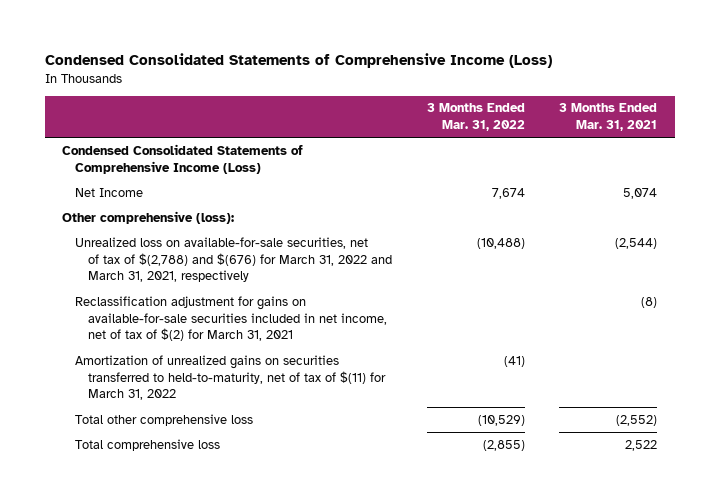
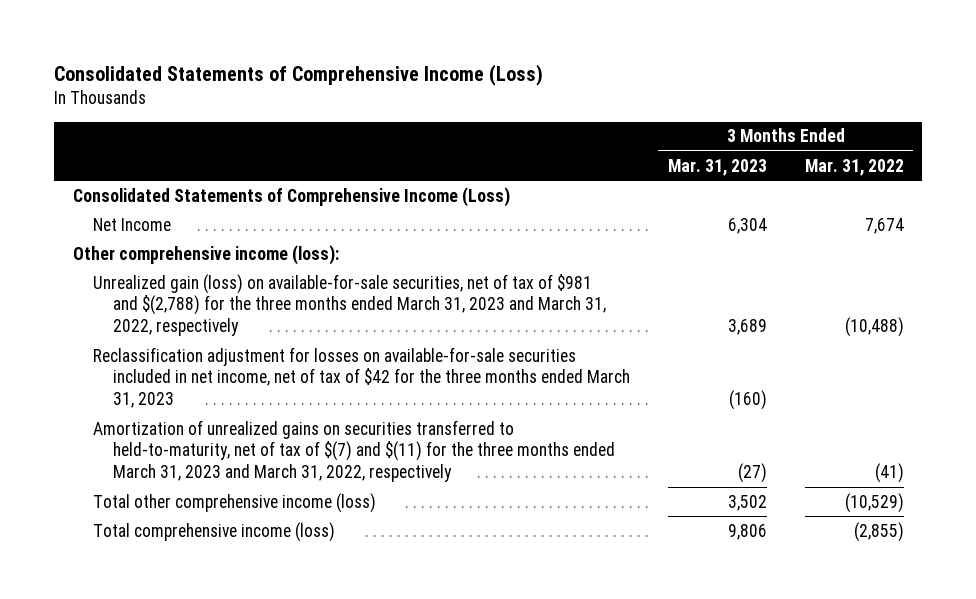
[44,53,552,69] Condensed Consolidated Statements of Comprehensive Income (Loss) -> [54,63,544,86] Consolidated Statements of Comprehensive Income (Loss)
[559,103,658,132] 3 Months Ended Mar. 31, 2021 -> none
none -> [667,158,767,176] Mar. 31, 2023
[62,143,304,174] Condensed Consolidated Statements of Comprehensive Income (Loss) -> [72,186,510,207] Consolidated Statements of Comprehensive Income (Loss)
[62,210,235,224] Other comprehensive (loss): -> [72,244,339,265] Other comprehensive income (loss):
[75,236,392,283] Unrealized loss on available-for-sale securities, net of tax of $(2,788) and $(676) for March 31, 2022 and March 31, 2021, respectively -> [93,273,607,337] Unrealized gain (loss) on available-for-sale securities, net of tax of $981 and $(2,788) for the three months ended March 31, 2023 and March 31, 2022, respectively
[75,295,387,342] Reclassification adjustment for gains on available-for-sale securities included in net income, net of tax of $(2) for March 31, 2021 -> [93,346,631,409] Reclassification adjustment for losses on available-for-sale securities included in net income, net of tax of $42 for the three months ended March 31, 2023
[75,354,386,401] Amortization of unrealized gains on securities transferred to held-to-maturity, net of tax of $(11) for March 31, 2022 -> [93,419,616,483] Amortization of unrealized gains on securities transferred to held-to-maturity, net of tax of $(7) and $(11) for the three months ended March 31, 2023 and March 31, 2022, respectively
[75,413,254,426] Total other comprehensive loss -> [93,492,377,513] Total other comprehensive income (loss)
[75,438,221,451] Total comprehensive loss -> [93,521,336,542] Total comprehensive income (loss)

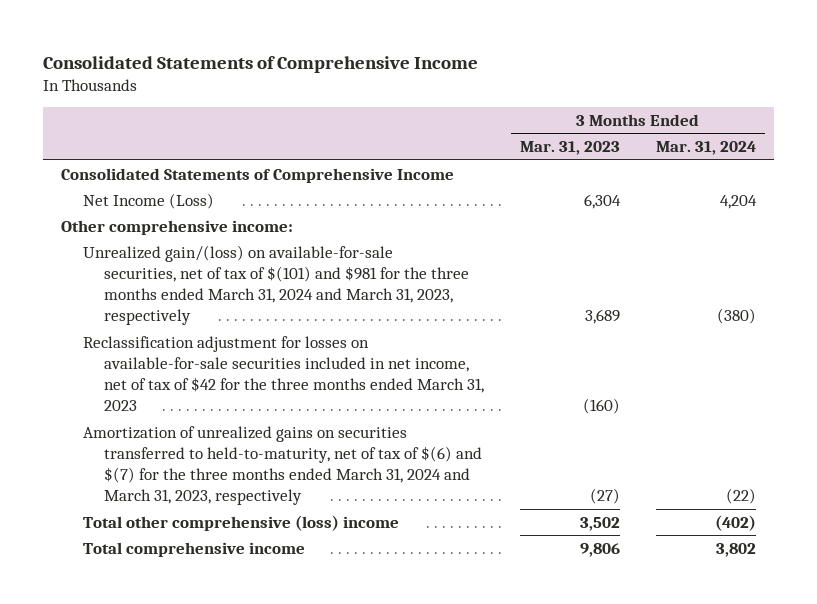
[54,63,544,86] Consolidated Statements of Comprehensive Income (Loss) -> [43,55,479,73] Consolidated Statements of Comprehensive Income
[804,158,904,176] Mar. 31, 2022 -> none
none -> [655,141,756,156] Mar. 31, 2024
[72,186,510,207] Consolidated Statements of Comprehensive Income (Loss) -> [61,167,455,183] Consolidated Statements of Comprehensive Income
[93,217,172,231] Net Income -> [82,192,214,209] Net Income (Loss)
[72,244,339,265] Other comprehensive income (loss): -> [61,219,294,235] Other comprehensive income:
[93,273,607,337] Unrealized gain (loss) on available-for-sale securities, net of tax of $981 and $(2,788) for the three months ended March 31, 2023 and March 31, 2022, respectively -> [82,244,470,326] Unrealized gain/(loss) on available-for-sale securities, net of tax of $(101) and $981 for the three months ended March 31, 2024 and March 31, 2023, respectively
[93,419,616,483] Amortization of unrealized gains on securities transferred to held-to-maturity, net of tax of $(7) and $(11) for the three months ended March 31, 2023 and March 31, 2022, respectively -> [82,425,483,506] Amortization of unrealized gains on securities transferred to held-to-maturity, net of tax of $(6) and $(7) for the three months ended March 31, 2024 and March 31, 2023, respectively
[93,492,377,513] Total other comprehensive income (loss) -> [82,514,399,531] Total other comprehensive (loss) income
[93,521,336,542] Total comprehensive income (loss) -> [82,541,305,557] Total comprehensive income

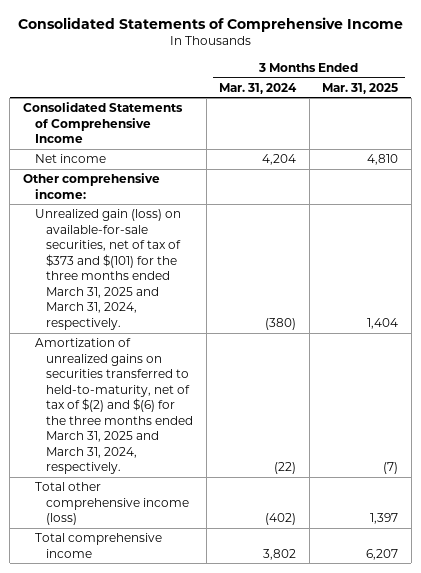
[520,141,621,156] Mar. 31, 2023 -> none
none -> [322,82,399,94] Mar. 31, 2025
[82,192,214,209] Net Income (Loss) -> [34,154,106,164] Net income
[82,335,485,412] Reclassification adjustment for losses on available-for-sale securities included in net income, net of tax of $42 for the three months ended March 31, 2023 -> none
[82,244,470,326] Unrealized gain/(loss) on available-for-sale securities, net of tax of $(101) and $981 for the three months ended March 31, 2024 and March 31, 2023, respectively -> [34,209,182,330] Unrealized gain (loss) on available-for-sale securities, net of tax of $373 and $(101) for the three months ended March 31, 2025 and March 31, 2024, respectively.
[82,425,483,506] Amortization of unrealized gains on securities transferred to held-to-maturity, net of tax of $(6) and $(7) for the three months ended March 31, 2024 and March 31, 2023, respectively -> [34,338,194,475] Amortization of unrealized gains on securities transferred to held-to-maturity, net of tax of $(2) and $(6) for the three months ended March 31, 2025 and March 31, 2024, respectively.
[82,514,399,531] Total other comprehensive (loss) income -> [34,482,190,526] Total other comprehensive income (loss)

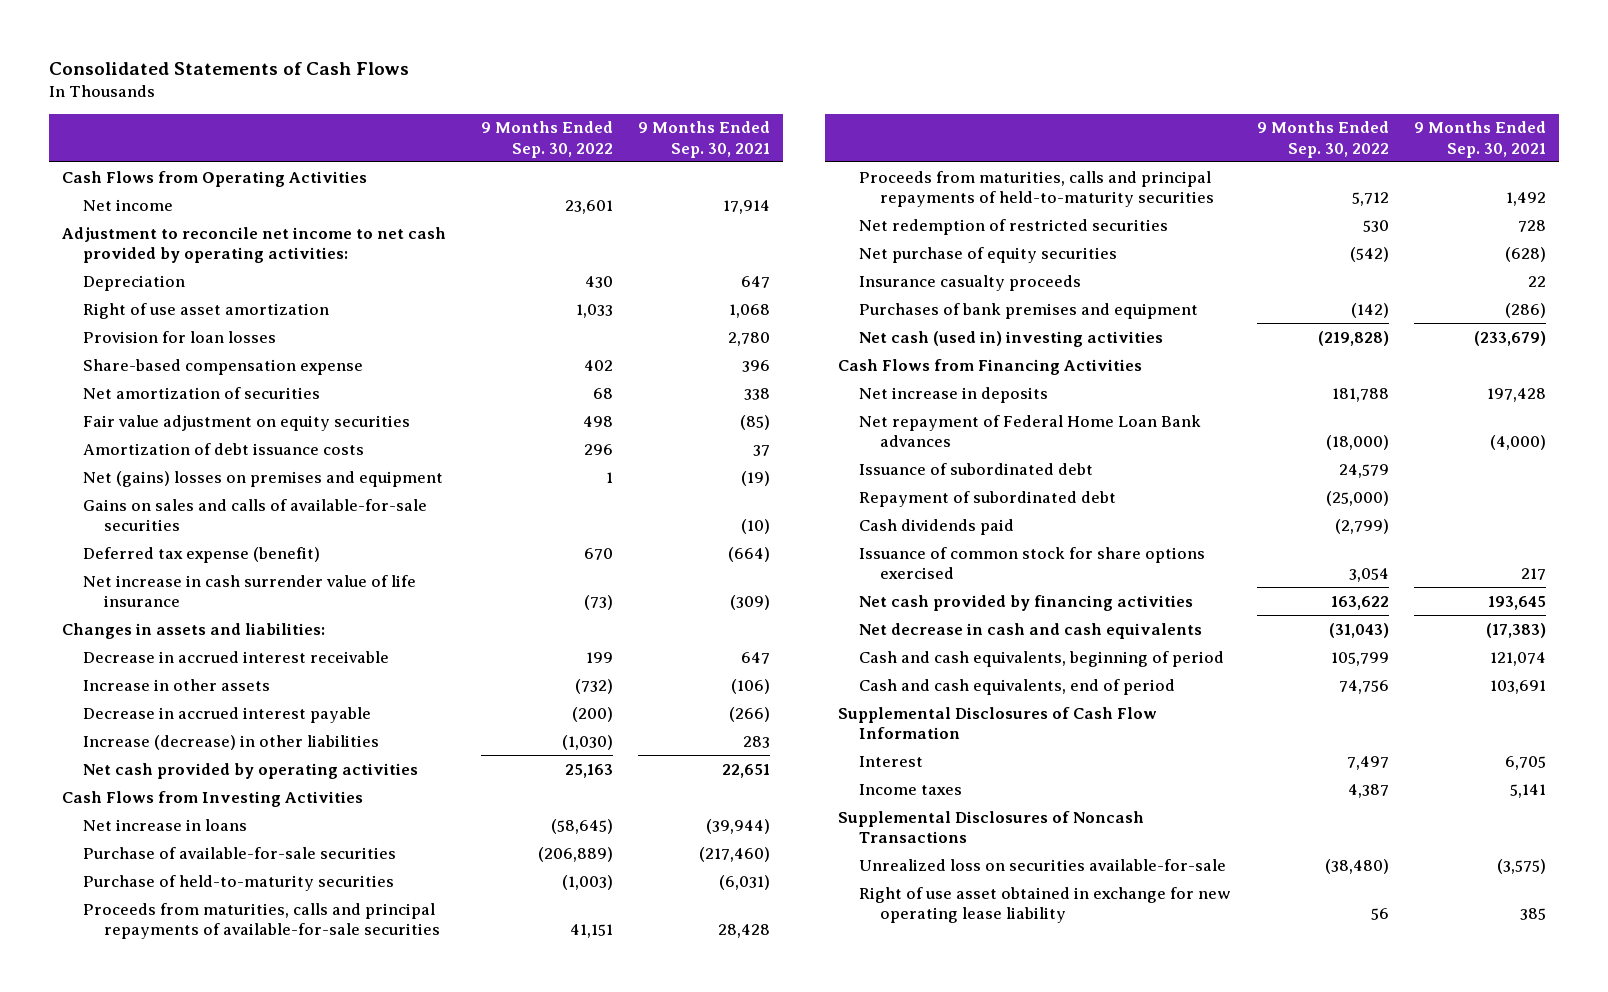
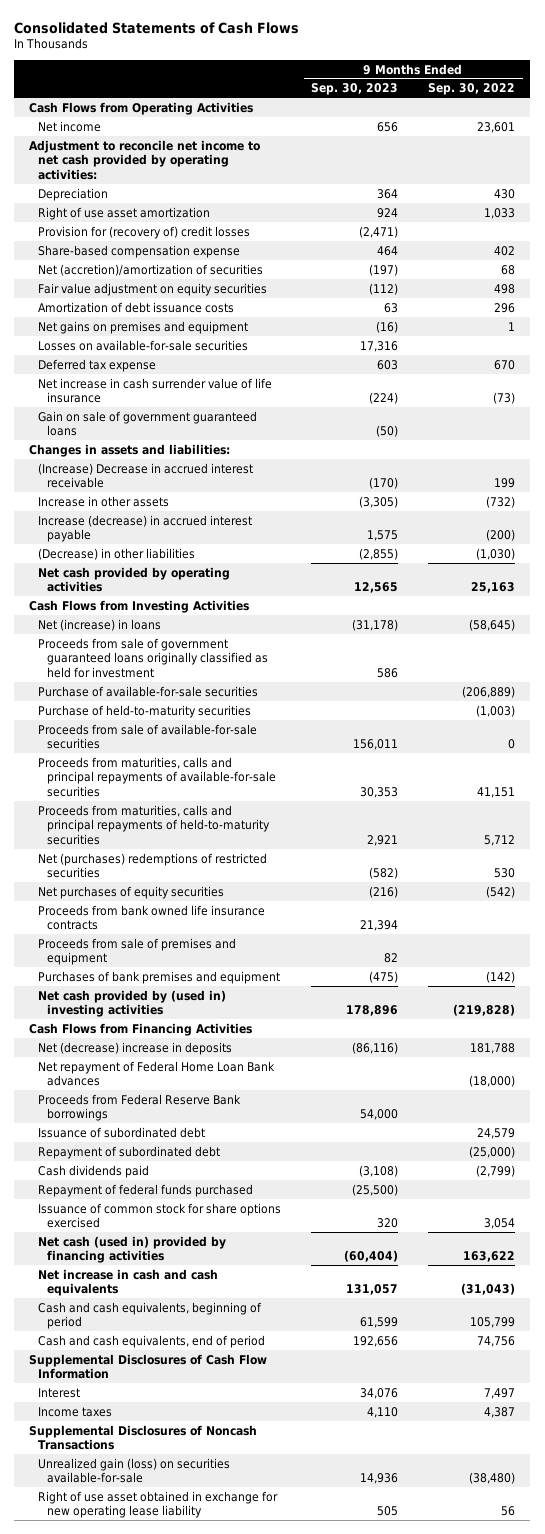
[638,121,771,158] 9 Months Ended Sep. 30, 2021 -> none
none -> [311,83,399,96] Sep. 30, 2023
[83,330,277,343] Provision for loan losses -> none
none -> [38,225,251,239] Provision for (recovery of) credit losses
[83,386,321,399] Net amortization of securities -> [38,263,264,276] Net (accretion)/amortization of securities
[83,470,444,487] Net (gains) losses on premises and equipment -> [38,320,249,334] Net gains on premises and equipment
[83,498,428,532] Gains on sales and calls of available-for-sale securities -> [38,339,249,351] Losses on available-for-sale securities
[83,546,321,563] Deferred tax expense (benefit) -> [38,358,157,372] Deferred tax expense
none -> [38,410,258,437] Gain on sale of government guaranteed loans
[83,650,390,663] Decrease in accrued interest receivable -> [38,462,254,489] (Increase) Decrease in accrued interest receivable
[83,706,372,723] Decrease in accrued interest payable -> [38,514,253,543] Increase (decrease) in accrued interest payable
[83,734,380,750] Increase (decrease) in other liabilities -> [38,547,196,560] (Decrease) in other liabilities
[83,818,248,831] Net increase in loans -> [38,618,162,631] Net (increase) in loans
none -> [38,637,268,678] Proceeds from sale of government guaranteed loans originally classified as held for investment
none -> [38,723,258,750] Proceeds from sale of available-for-sale securities
[859,218,1169,235] Net redemption of restricted securities -> [38,852,268,879] Net (purchases) redemptions of restricted securities
[859,246,1118,263] Net purchase of equity securities -> [38,885,225,899] Net purchases of equity securities
[859,274,1082,291] Insurance casualty proceeds -> [38,904,266,931] Proceeds from bank owned life insurance contracts
none -> [38,937,237,966] Proceeds from sale of premises and equipment
[859,330,1164,347] Net cash (used in) investing activities -> [38,989,227,1018] Net cash provided by (used in) investing activities
[859,386,1049,403] Net increase in deposits -> [38,1041,233,1055] Net (decrease) increase in deposits
none -> [38,1093,242,1122] Proceeds from Federal Reserve Bank borrowings
none -> [38,1183,254,1197] Repayment of federal funds purchased
[859,594,1194,611] Net cash provided by financing activities -> [38,1235,227,1264] Net cash (used in) provided by financing activities
[859,622,1203,639] Net decrease in cash and cash equivalents -> [38,1268,219,1297] Net increase in cash and cash equivalents
[859,858,1227,871] Unrealized loss on securities available-for-sale -> [38,1457,231,1484] Unrealized gain (loss) on securities available-for-sale

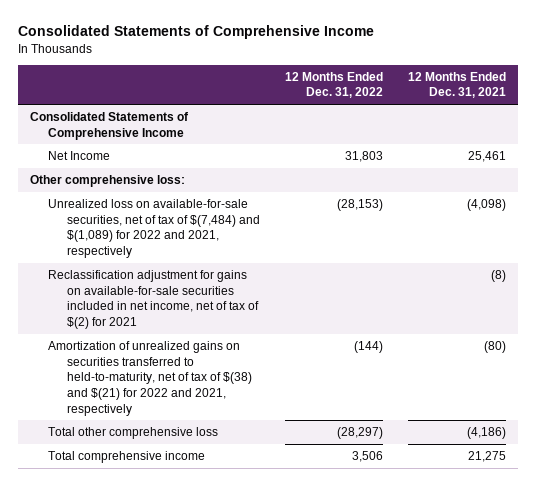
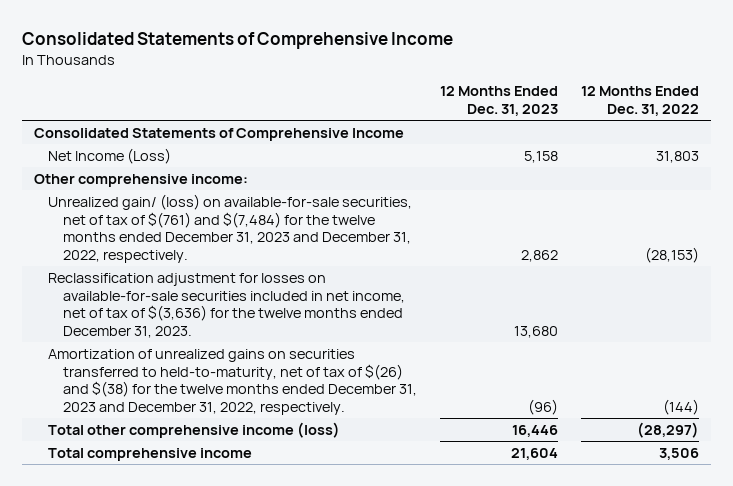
[407,71,506,99] 12 Months Ended Dec. 31, 2021 -> none
none -> [440,86,559,117] 12 Months Ended Dec. 31, 2023
[48,151,111,161] Net Income -> [48,147,172,164] Net Income (Loss)
[30,175,186,188] Other comprehensive loss: -> [34,173,249,187] Other comprehensive income:
[48,199,260,258] Unrealized loss on available-for-sale securities, net of tax of $(7,484) and $(1,089) for 2022 and 2021, respectively -> [48,193,413,263] Unrealized gain/ (loss) on available-for-sale securities, net of tax of $(761) and $(7,484) for the twelve months ended December 31, 2023 and December 31, 2022, respectively.
[48,270,259,329] Reclassification adjustment for gains on available-for-sale securities included in net income, net of tax of $(2) for 2021 -> [48,272,405,338] Reclassification adjustment for losses on available-for-sale securities included in net income, net of tax of $(3,636) for the twelve months ended December 31, 2023.
[48,341,252,416] Amortization of unrealized gains on securities transferred to held-to-maturity, net of tax of $(38) and $(21) for 2022 and 2021, respectively -> [48,348,417,415] Amortization of unrealized gains on securities transferred to held-to-maturity, net of tax of $(26) and $(38) for the twelve months ended December 31, 2023 and December 31, 2022, respectively.
[48,427,219,440] Total other comprehensive loss -> [48,421,341,438] Total other comprehensive income (loss)

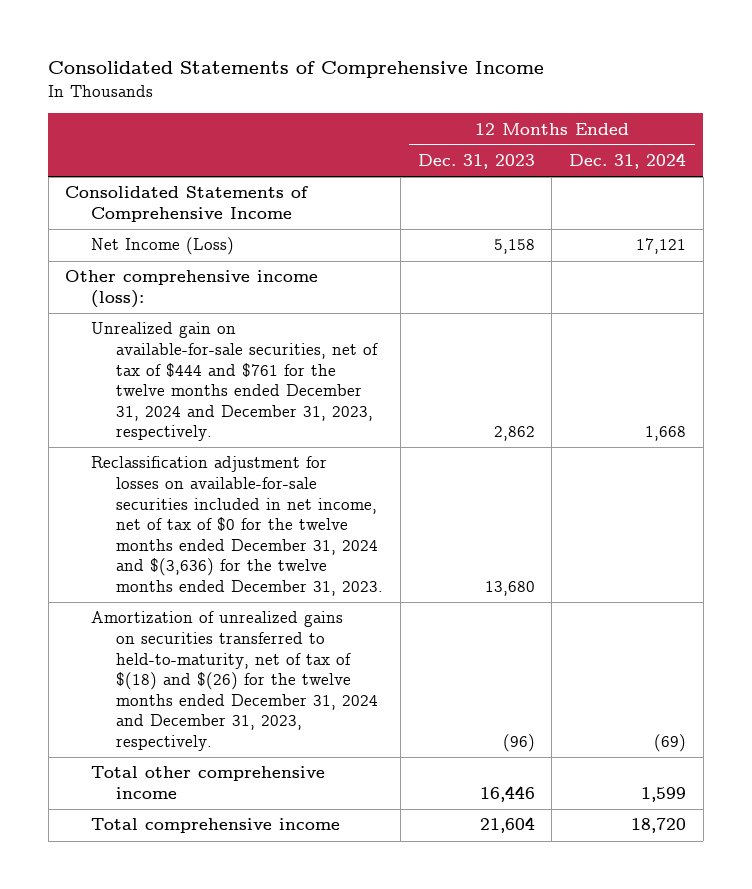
[581,86,700,117] 12 Months Ended Dec. 31, 2022 -> none
none -> [569,153,687,170] Dec. 31, 2024
[34,173,249,187] Other comprehensive income: -> [65,270,319,309] Other comprehensive income (loss):
[48,193,413,263] Unrealized gain/ (loss) on available-for-sale securities, net of tax of $(761) and $(7,484) for the twelve months ended December 31, 2023 and December 31, 2022, respectively. -> [90,322,379,442] Unrealized gain on available-for-sale securities, net of tax of $444 and $761 for the twelve months ended December 31, 2024 and December 31, 2023, respectively.
[48,272,405,338] Reclassification adjustment for losses on available-for-sale securities included in net income, net of tax of $(3,636) for the twelve months ended December 31, 2023. -> [90,456,384,596] Reclassification adjustment for losses on available-for-sale securities included in net income, net of tax of $0 for the twelve months ended December 31, 2024 and $(3,636) for the twelve months ended December 31, 2023.
[48,348,417,415] Amortization of unrealized gains on securities transferred to held-to-maturity, net of tax of $(26) and $(38) for the twelve months ended December 31, 2023 and December 31, 2022, respectively. -> [90,611,379,751] Amortization of unrealized gains on securities transferred to held-to-maturity, net of tax of $(18) and $(26) for the twelve months ended December 31, 2024 and December 31, 2023, respectively.
[48,421,341,438] Total other comprehensive income (loss) -> [90,766,325,800] Total other comprehensive income

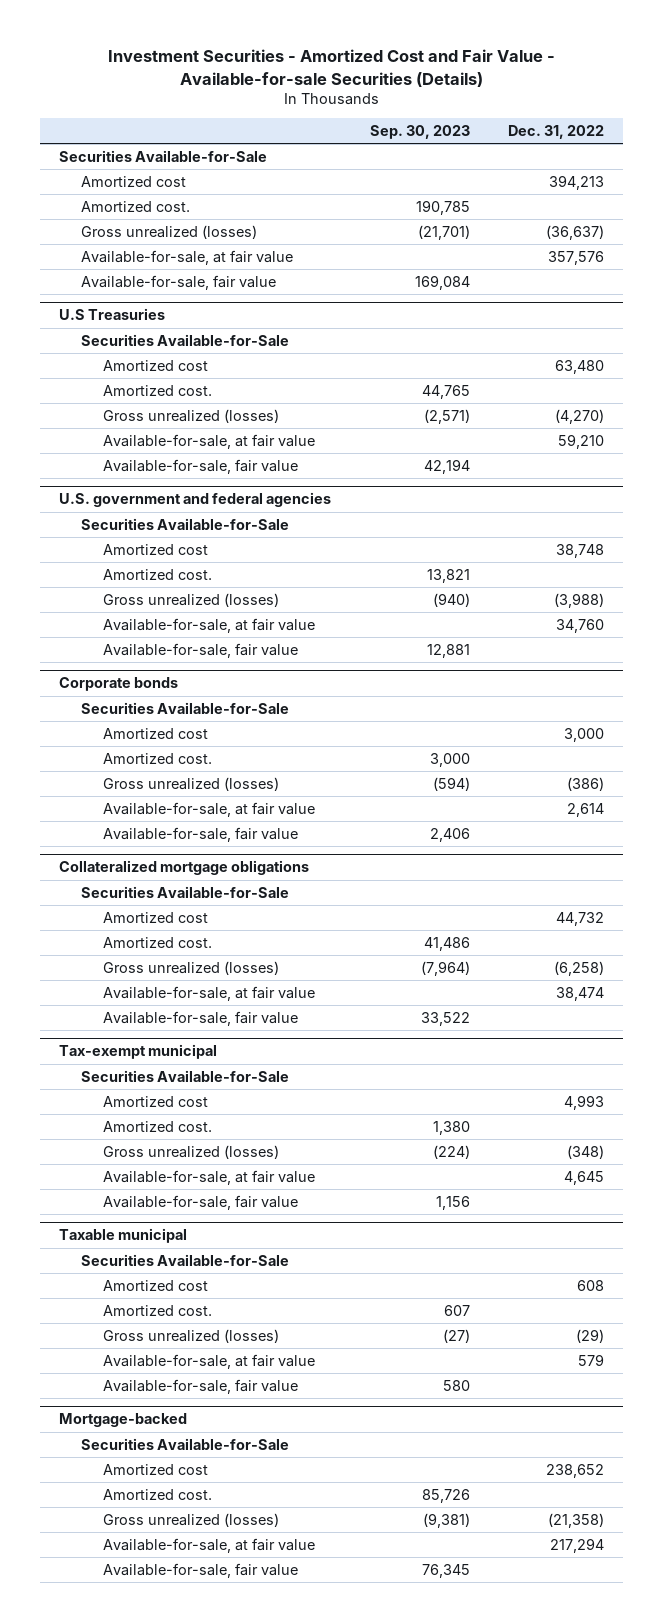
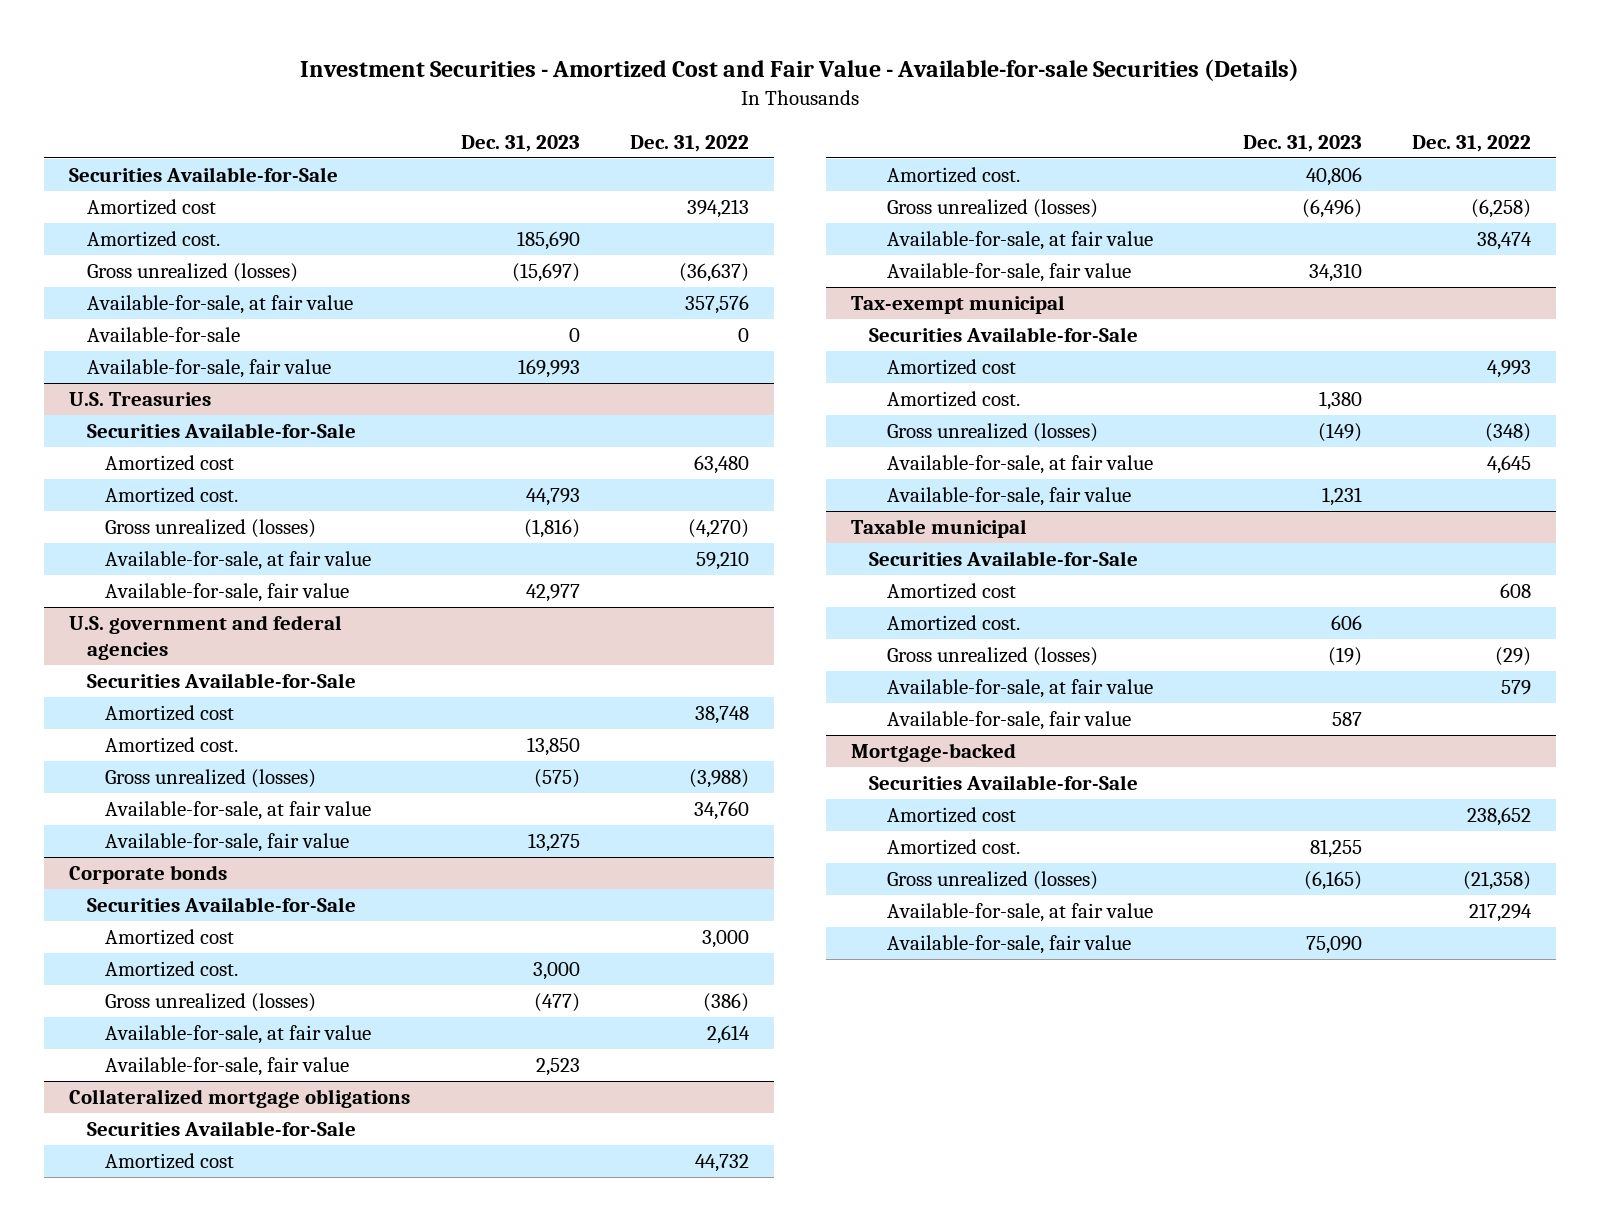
[369,124,470,139] Sep. 30, 2023 -> none
none -> [460,134,580,152] Dec. 31, 2023
none -> [87,327,241,343] Available-for-sale
[59,308,166,321] U.S Treasuries -> [69,392,212,407] U.S. Treasuries

